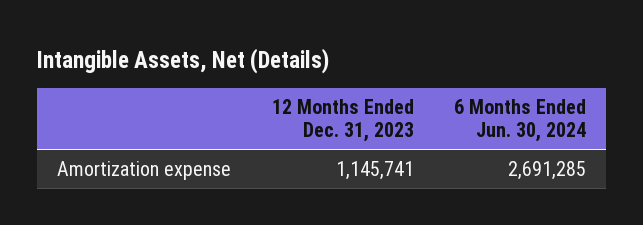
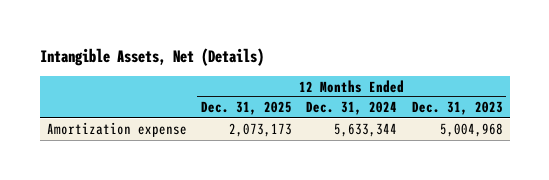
[453,98,586,143] 6 Months Ended Jun. 30, 2024 -> none
none -> [200,101,292,116] Dec. 31, 2025
none -> [306,101,398,116] Dec. 31, 2024
[335,161,414,181] 1,145,741 -> [439,123,503,138] 5,004,968

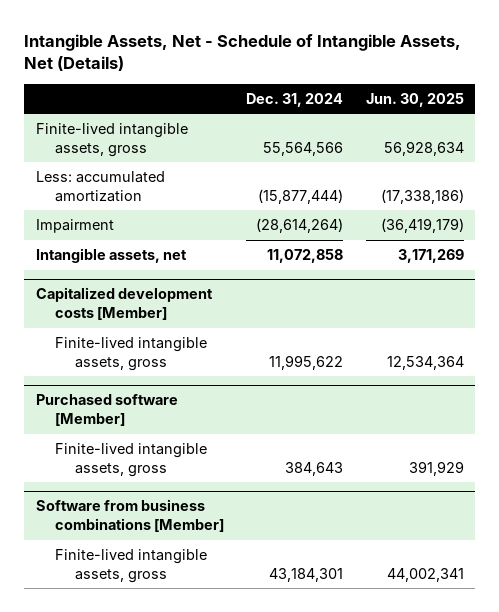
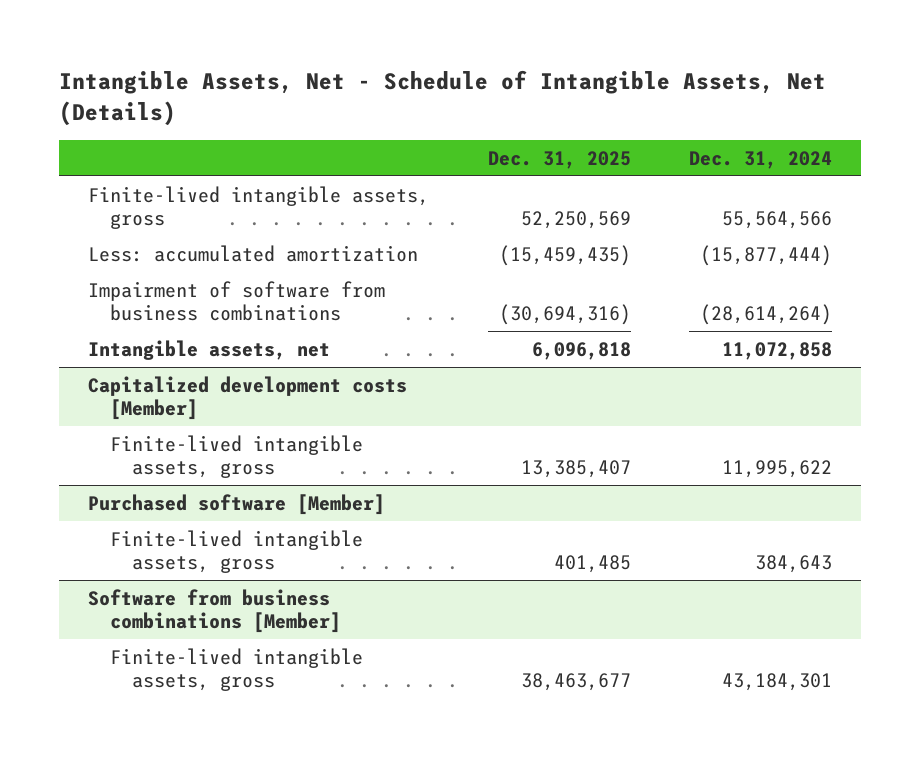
[365,92,464,107] Jun. 30, 2025 -> none
none -> [487,150,631,169] Dec. 31, 2025
[35,219,114,234] Impairment -> [88,280,386,322] Impairment of software from business combinations

